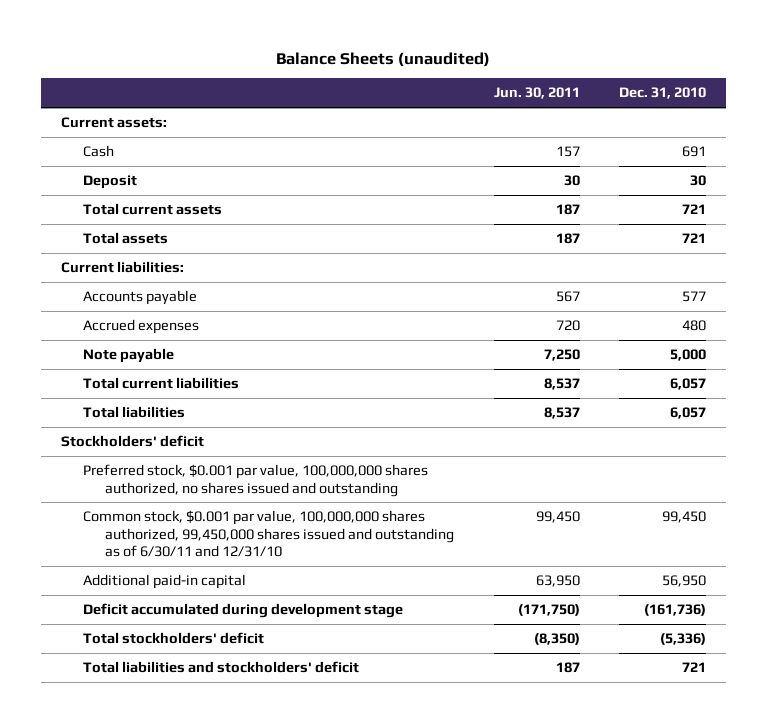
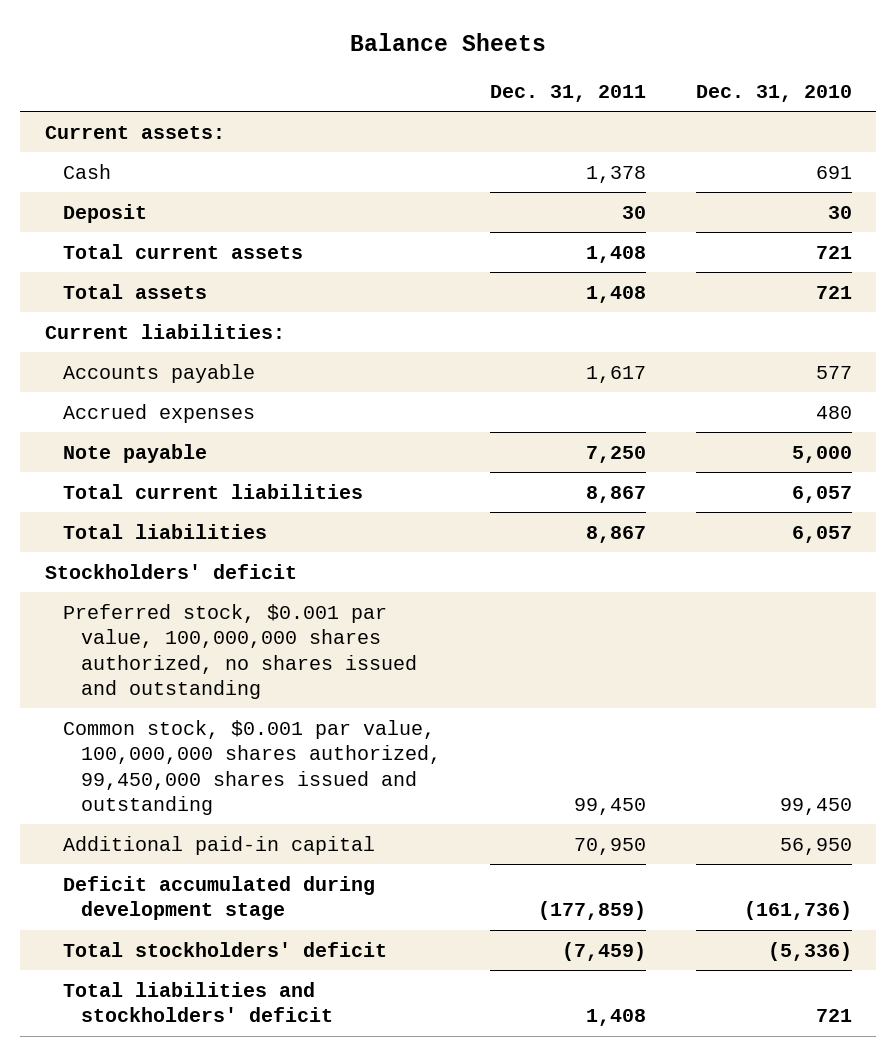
[276,51,491,67] Balance Sheets (unaudited) -> [350,32,547,51] Balance Sheets
[493,87,580,100] Jun. 30, 2011 -> none
none -> [490,84,647,102] Dec. 31, 2011
[83,510,455,558] Common stock, $0.001 par value, 100,000,000 shares authorized, 99,450,000 shares issued and outstanding as of 6/30/11 and 12/31/10 -> [62,719,441,815] Common stock, $0.001 par value, 100,000,000 shares authorized, 99,450,000 shares issued and outstanding

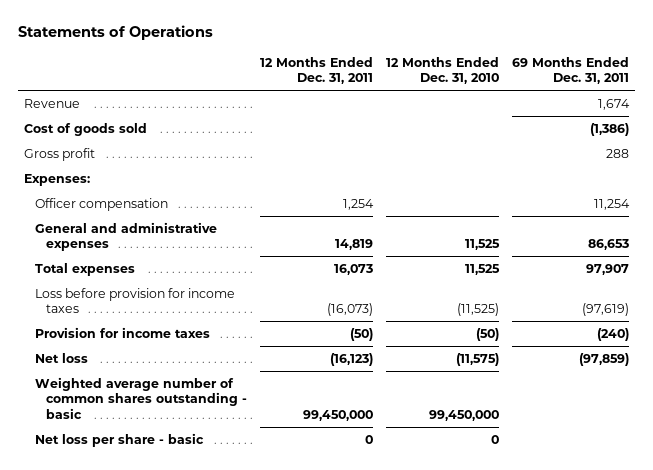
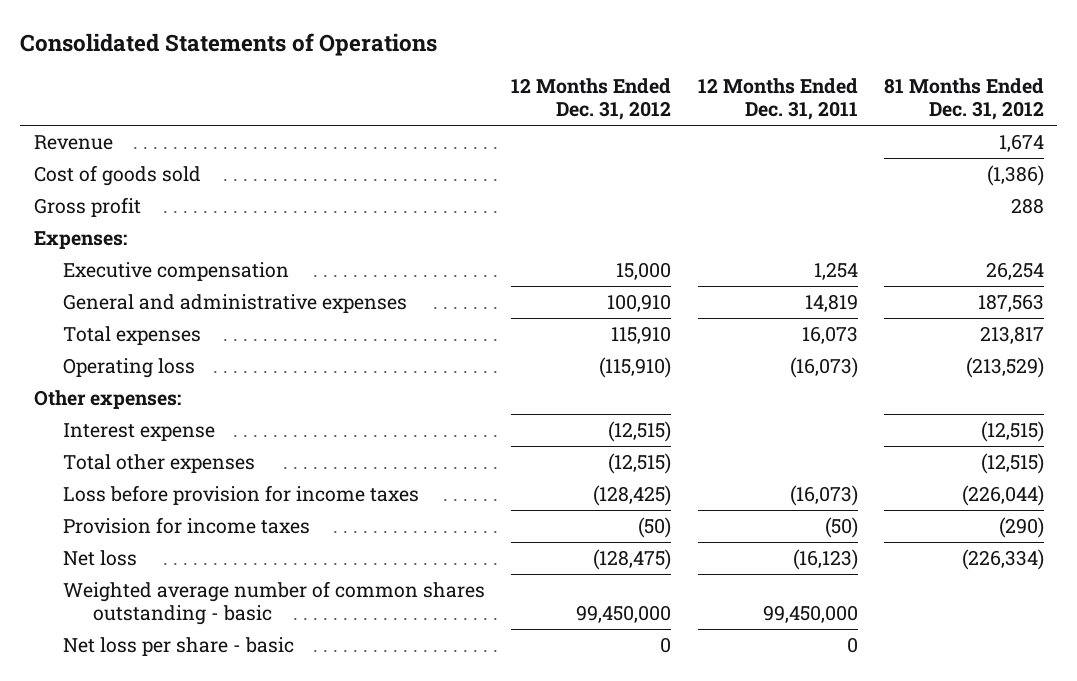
[17,25,213,41] Statements of Operations -> [20,32,438,56] Consolidated Statements of Operations
[385,56,499,84] 12 Months Ended Dec. 31, 2010 -> none
[511,56,629,84] 69 Months Ended Dec. 31, 2011 -> none
none -> [511,77,672,121] 12 Months Ended Dec. 31, 2012
none -> [883,77,1044,121] 81 Months Ended Dec. 31, 2012
[34,197,168,211] Officer compensation -> [63,262,290,282] Executive compensation
none -> [63,358,196,379] Operating loss
none -> [33,390,181,410] Other expenses:
none -> [63,423,216,442] Interest expense
none -> [63,454,256,474] Total other expenses

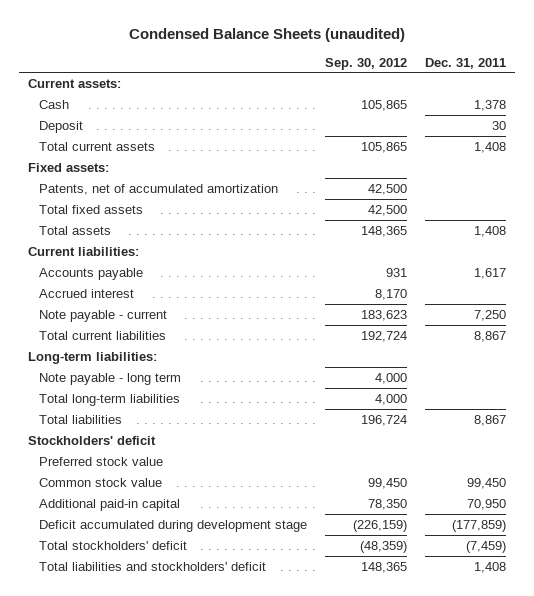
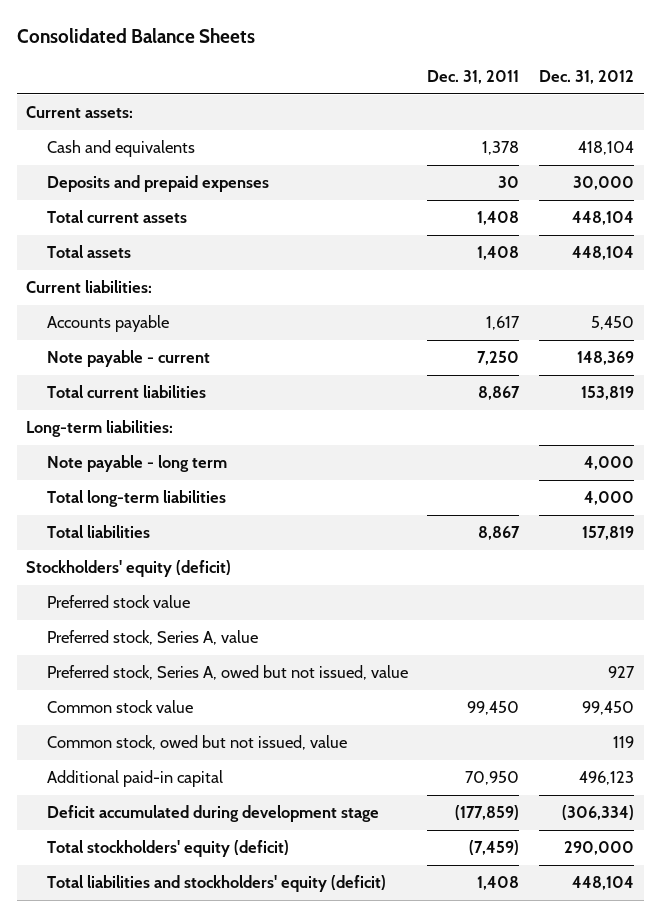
[128,27,405,42] Condensed Balance Sheets (unaudited) -> [16,27,255,43] Consolidated Balance Sheets
[324,57,407,70] Sep. 30, 2012 -> none
none -> [539,70,635,85] Dec. 31, 2012
[38,120,83,133] Deposit -> none
[38,99,69,109] Cash -> [46,140,195,158] Cash and equivalents
none -> [46,175,269,193] Deposits and prepaid expenses
[27,162,109,172] Fixed assets: -> none
[38,183,278,195] Patents, net of accumulated amortization -> none
[38,204,143,214] Total fixed assets -> none
[38,288,134,298] Accrued interest -> none
[27,435,156,445] Stockholders' deficit -> [26,560,232,578] Stockholders' equity (deficit)
none -> [46,630,258,646] Preferred stock, Series A, value
none -> [46,665,408,681] Preferred stock, Series A, owed but not issued, value
none -> [46,735,347,751] Common stock, owed but not issued, value
[38,540,187,550] Total stockholders' deficit -> [46,840,289,858] Total stockholders' equity (deficit)
[38,561,266,571] Total liabilities and stockholders' deficit -> [46,875,386,893] Total liabilities and stockholders' equity (deficit)

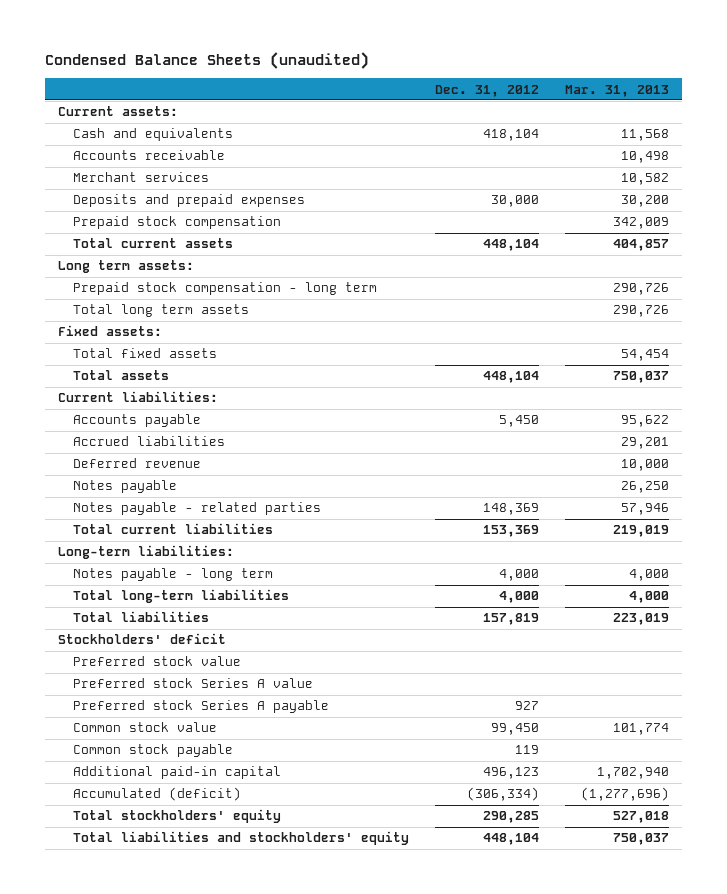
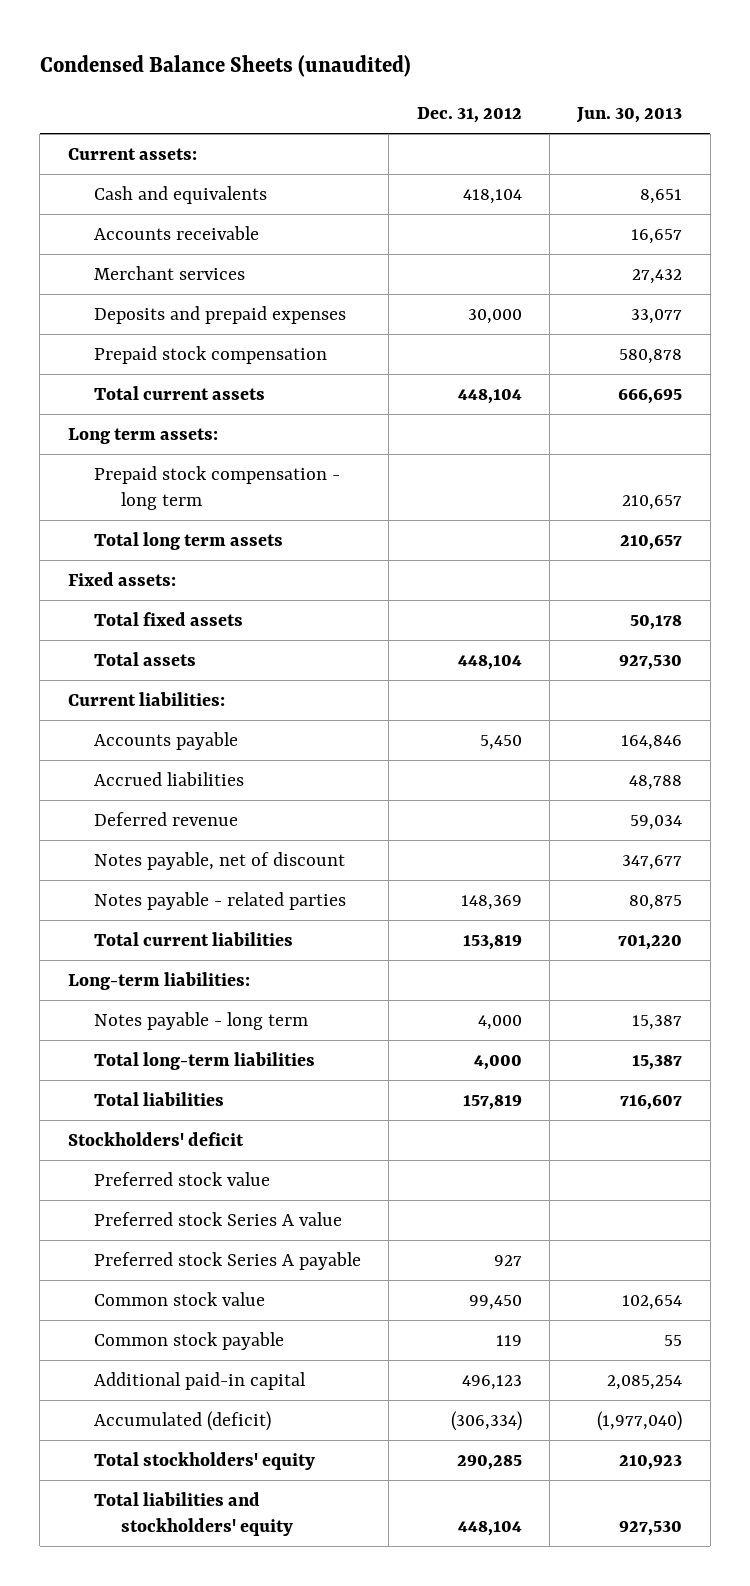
[565,84,670,97] Mar. 31, 2013 -> none
none -> [576,107,683,124] Jun. 30, 2013
[72,480,177,494] Notes payable -> [94,851,346,870] Notes payable, net of discount
[483,525,540,538] 153,369 -> [462,934,522,950] 153,819

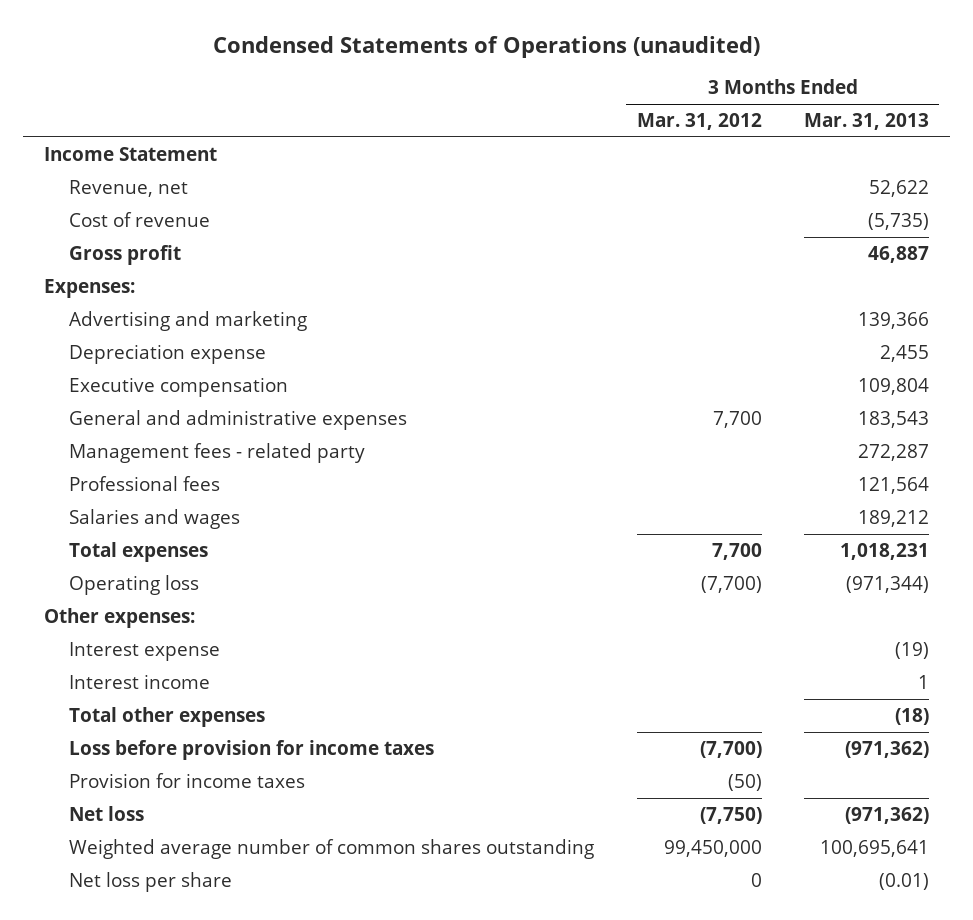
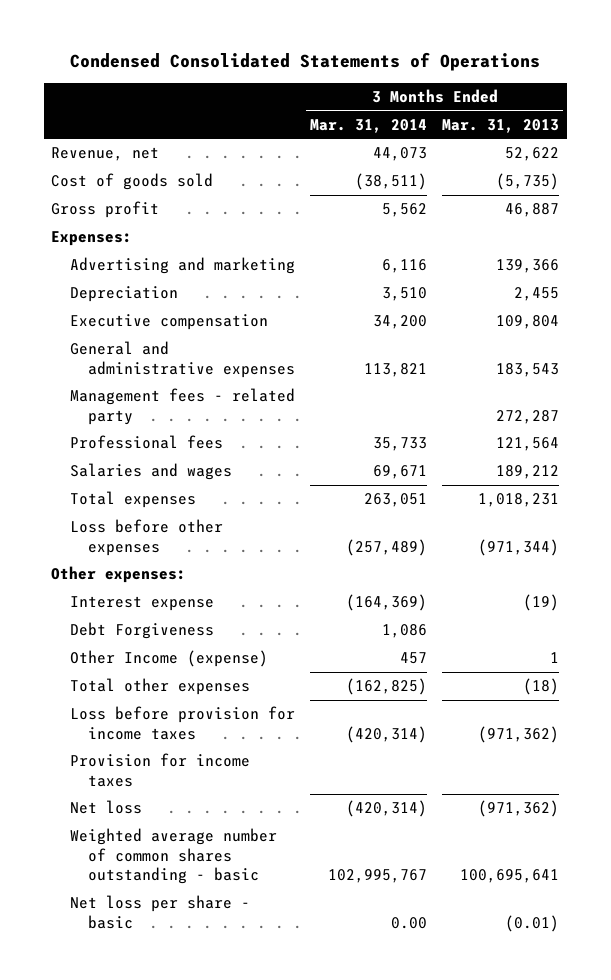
[212,35,760,58] Condensed Statements of Operations (unaudited) -> [70,52,541,72] Condensed Consolidated Statements of Operations
[636,113,762,131] Mar. 31, 2012 -> none
none -> [310,118,428,133] Mar. 31, 2014
[44,146,218,161] Income Statement -> none
[69,211,211,227] Cost of revenue -> [51,173,214,191] Cost of goods sold
[69,343,267,364] Depreciation expense -> [69,286,178,303] Depreciation
[69,574,200,595] Operating loss -> [69,519,223,556] Loss before other expenses
[69,673,211,689] Interest income -> none
none -> [69,622,214,640] Debt Forgiveness
none -> [69,650,268,668] Other Income (expense)
[69,838,595,859] Weighted average number of common shares outstanding -> [69,828,277,885] Weighted average number of common shares outstanding - basic
[69,871,233,892] Net loss per share -> [69,895,250,929] Net loss per share - basic

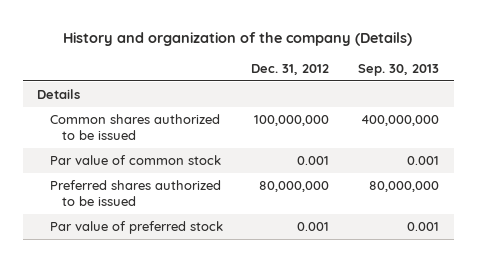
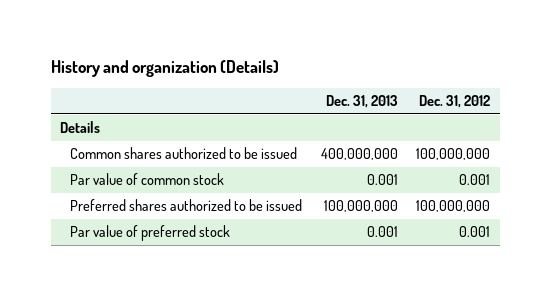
[63,31,413,46] History and organization of the company (Details) -> [50,60,279,78] History and organization (Details)
[358,63,440,76] Sep. 30, 2013 -> none
none -> [325,95,398,109] Dec. 31, 2013
[259,181,330,193] 80,000,000 -> [416,200,491,213] 100,000,000

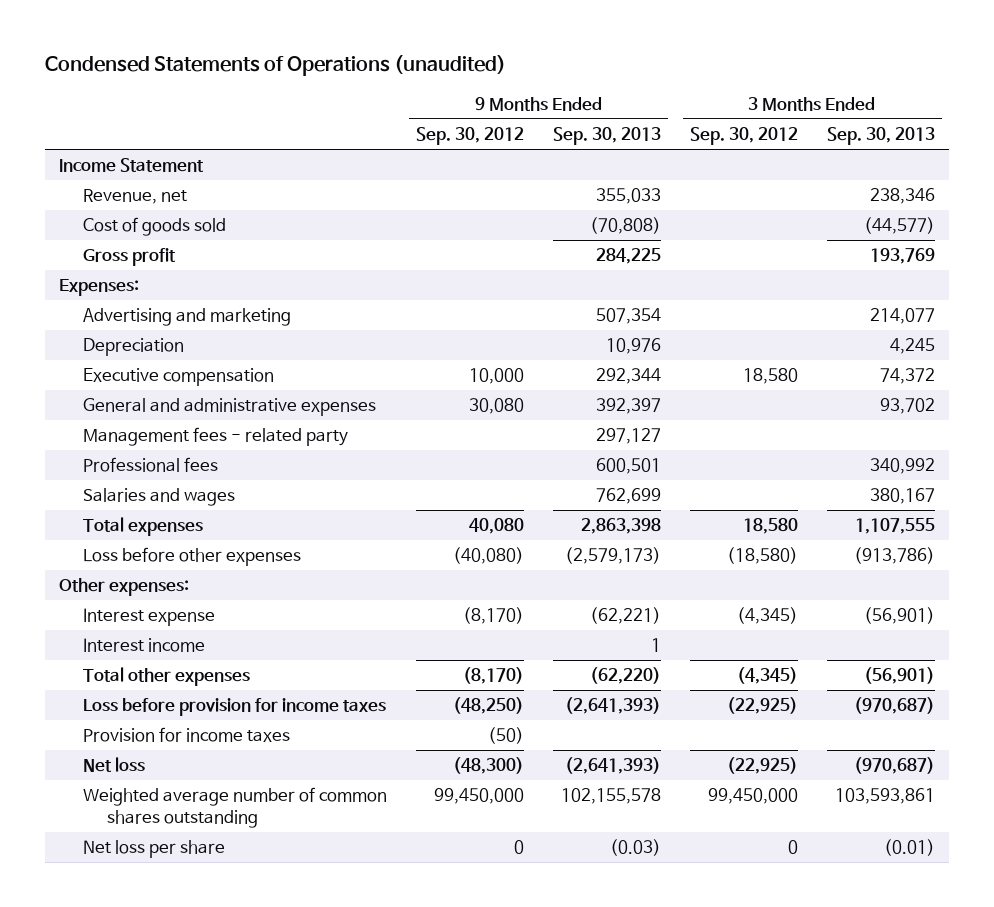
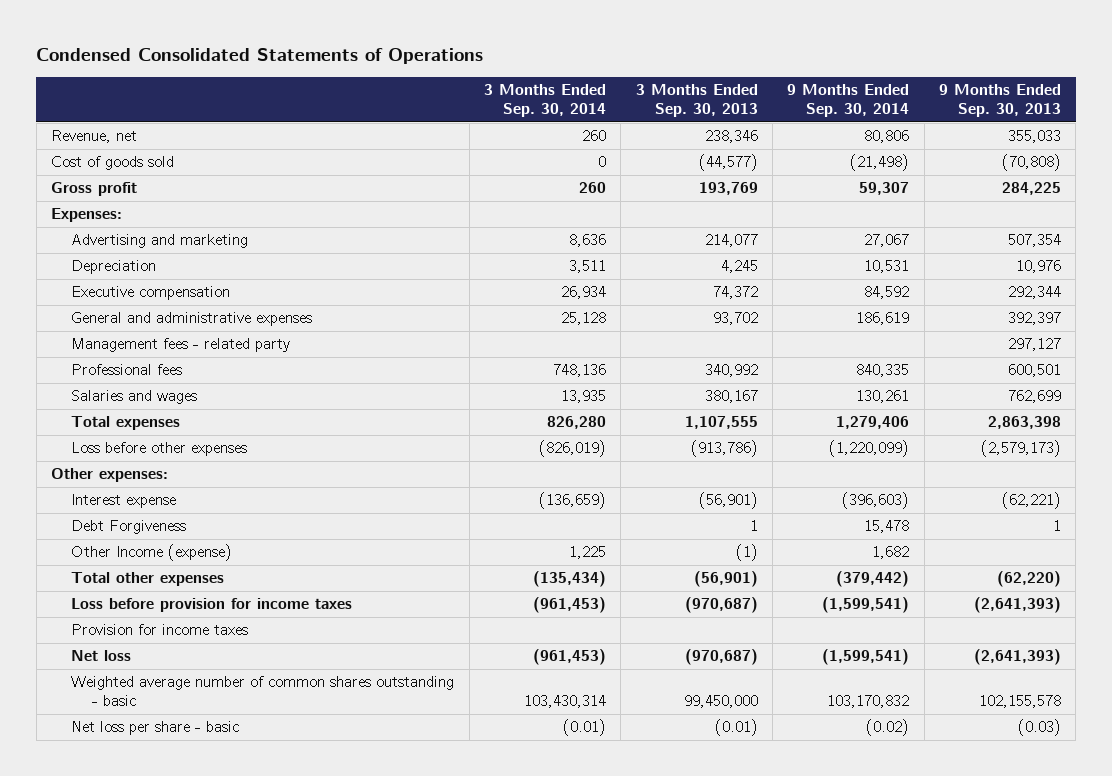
[44,55,506,77] Condensed Statements of Operations (unaudited) -> [36,48,484,65] Condensed Consolidated Statements of Operations
[416,127,525,146] Sep. 30, 2012 -> none
[689,127,798,146] Sep. 30, 2012 -> none
none -> [484,84,607,118] 3 Months Ended Sep. 30, 2014
none -> [787,84,910,118] 9 Months Ended Sep. 30, 2014
[59,158,205,173] Income Statement -> none
[83,638,206,653] Interest income -> none
none -> [71,520,187,535] Debt Forgiveness
none -> [71,544,233,562] Other Income (expense)
[83,787,388,828] Weighted average number of common shares outstanding -> [71,676,455,707] Weighted average number of common shares outstanding - basic
[834,788,935,805] 103,593,861 -> [683,695,758,709] 99,450,000
[83,840,226,859] Net loss per share -> [71,721,240,736] Net loss per share - basic

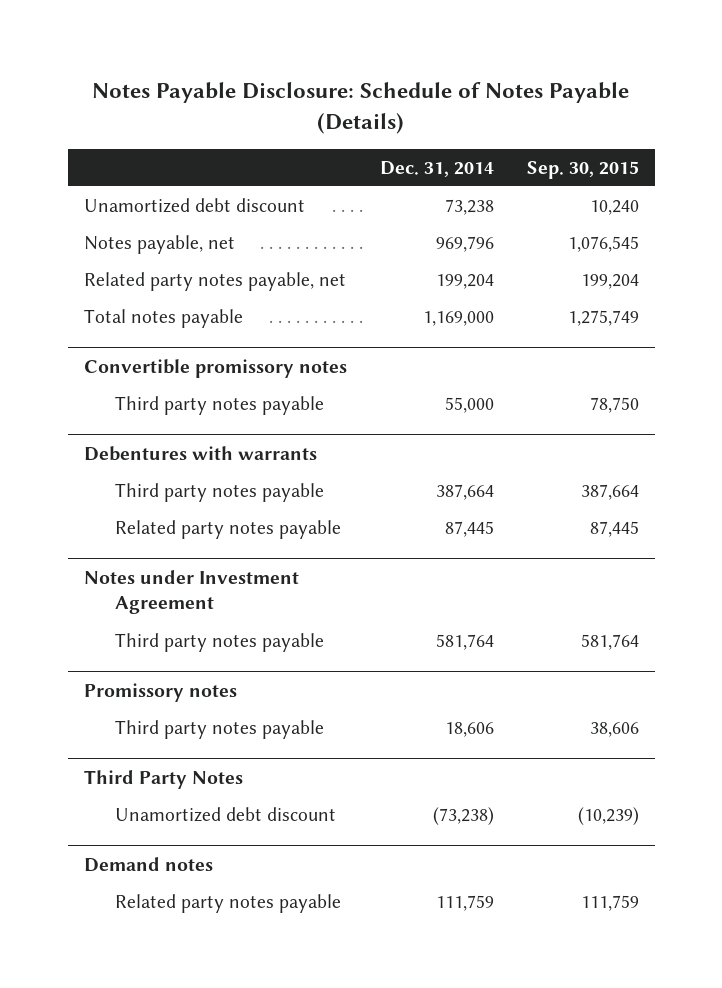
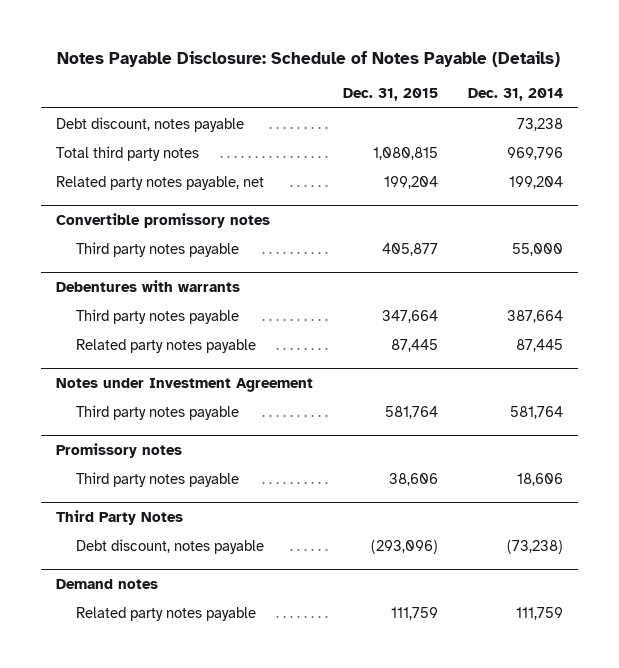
[526,160,639,179] Sep. 30, 2015 -> none
none -> [342,88,438,102] Dec. 31, 2015
[83,198,305,214] Unamortized debt discount -> [56,116,245,132] Debt discount, notes payable
[83,235,235,255] Notes payable, net -> [56,145,200,161] Total third party notes
[83,309,243,329] Total notes payable -> none
[114,807,336,823] Unamortized debt discount -> [76,538,265,554] Debt discount, notes payable

